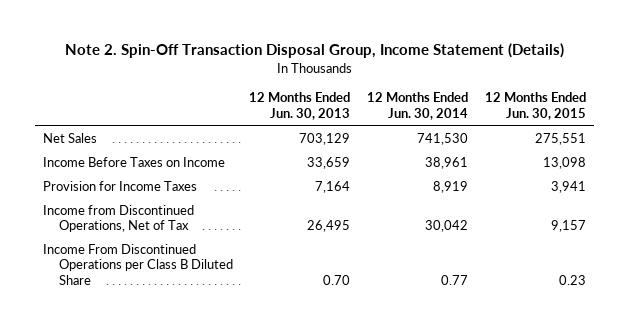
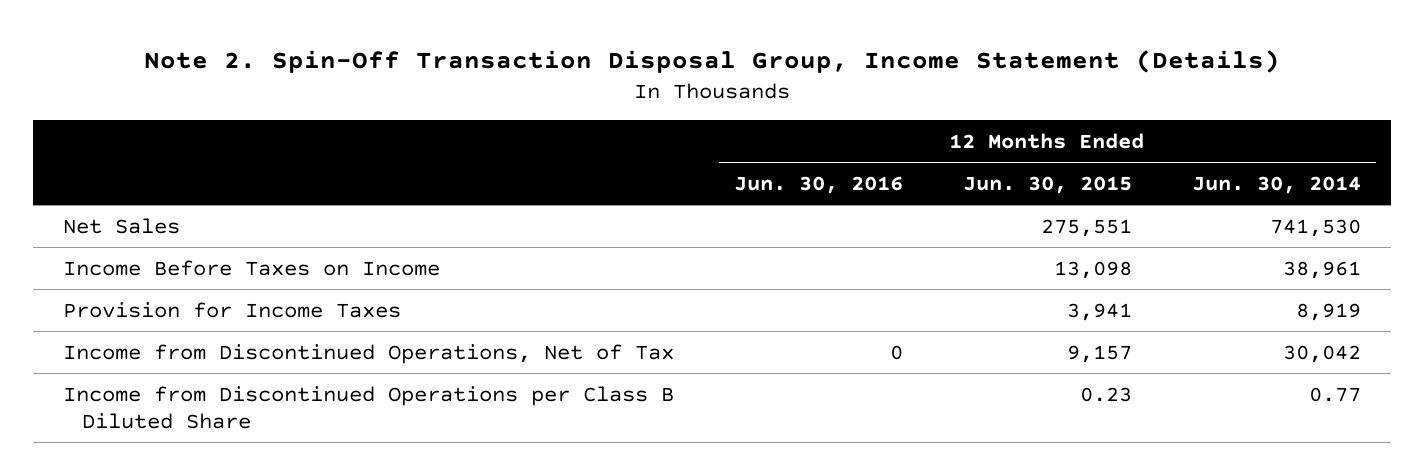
[249,92,351,120] 12 Months Ended Jun. 30, 2013 -> none
none -> [733,175,903,194] Jun. 30, 2016
[43,243,233,285] Income From Discontinued Operations per Class B Diluted Share -> [62,385,674,429] Income from Discontinued Operations per Class B Diluted Share

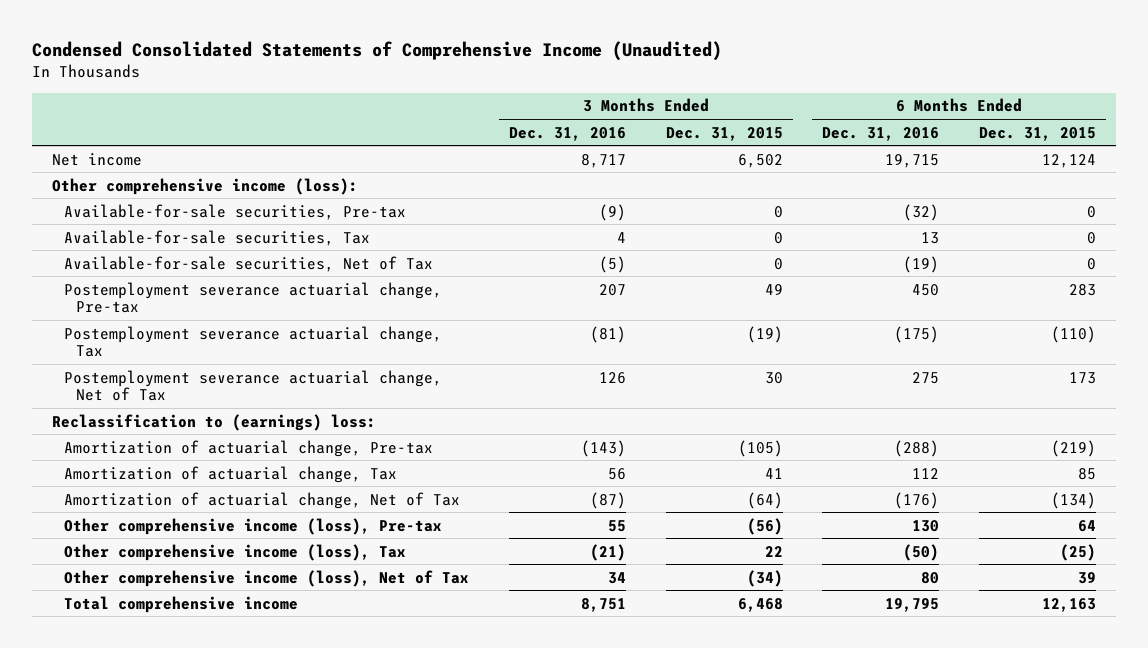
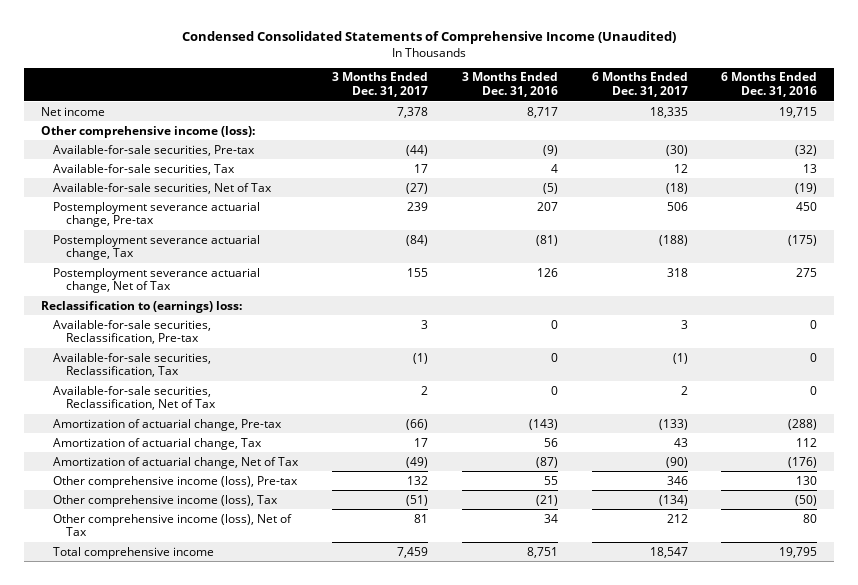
[665,126,783,141] Dec. 31, 2015 -> none
[979,126,1097,141] Dec. 31, 2015 -> none
none -> [331,72,428,98] 3 Months Ended Dec. 31, 2017
none -> [591,72,688,98] 6 Months Ended Dec. 31, 2017
none -> [53,319,212,345] Available-for-sale securities, Reclassification, Pre-tax
none -> [53,352,212,378] Available-for-sale securities, Reclassification, Tax
none -> [53,385,216,411] Available-for-sale securities, Reclassification, Net of Tax

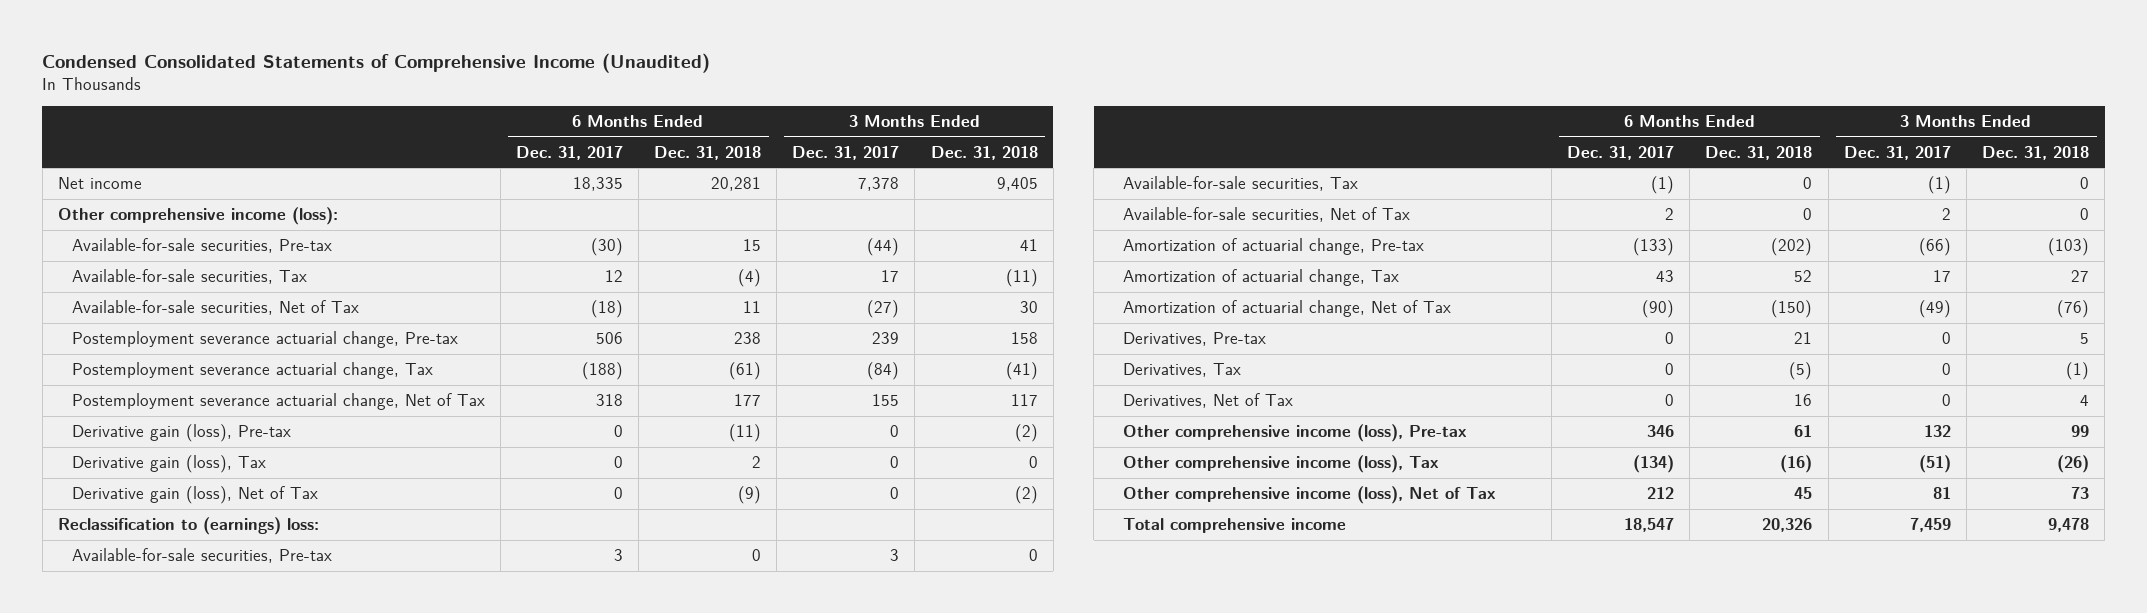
[461,72,558,98] 3 Months Ended Dec. 31, 2016 -> none
[721,72,818,98] 6 Months Ended Dec. 31, 2016 -> none
none -> [654,145,762,160] Dec. 31, 2018
none -> [930,145,1038,160] Dec. 31, 2018
none -> [71,424,291,443] Derivative gain (loss), Pre-tax
none -> [71,455,266,474] Derivative gain (loss), Tax
none -> [71,486,318,505] Derivative gain (loss), Net of Tax
[53,319,212,345] Available-for-sale securities, Reclassification, Pre-tax -> [71,548,332,564] Available-for-sale securities, Pre-tax
[53,352,212,378] Available-for-sale securities, Reclassification, Tax -> [1122,176,1358,192] Available-for-sale securities, Tax
[53,385,216,411] Available-for-sale securities, Reclassification, Net of Tax -> [1122,207,1410,223] Available-for-sale securities, Net of Tax
none -> [1122,332,1266,347] Derivatives, Pre-tax
none -> [1122,363,1241,378] Derivatives, Tax
none -> [1122,393,1293,409] Derivatives, Net of Tax

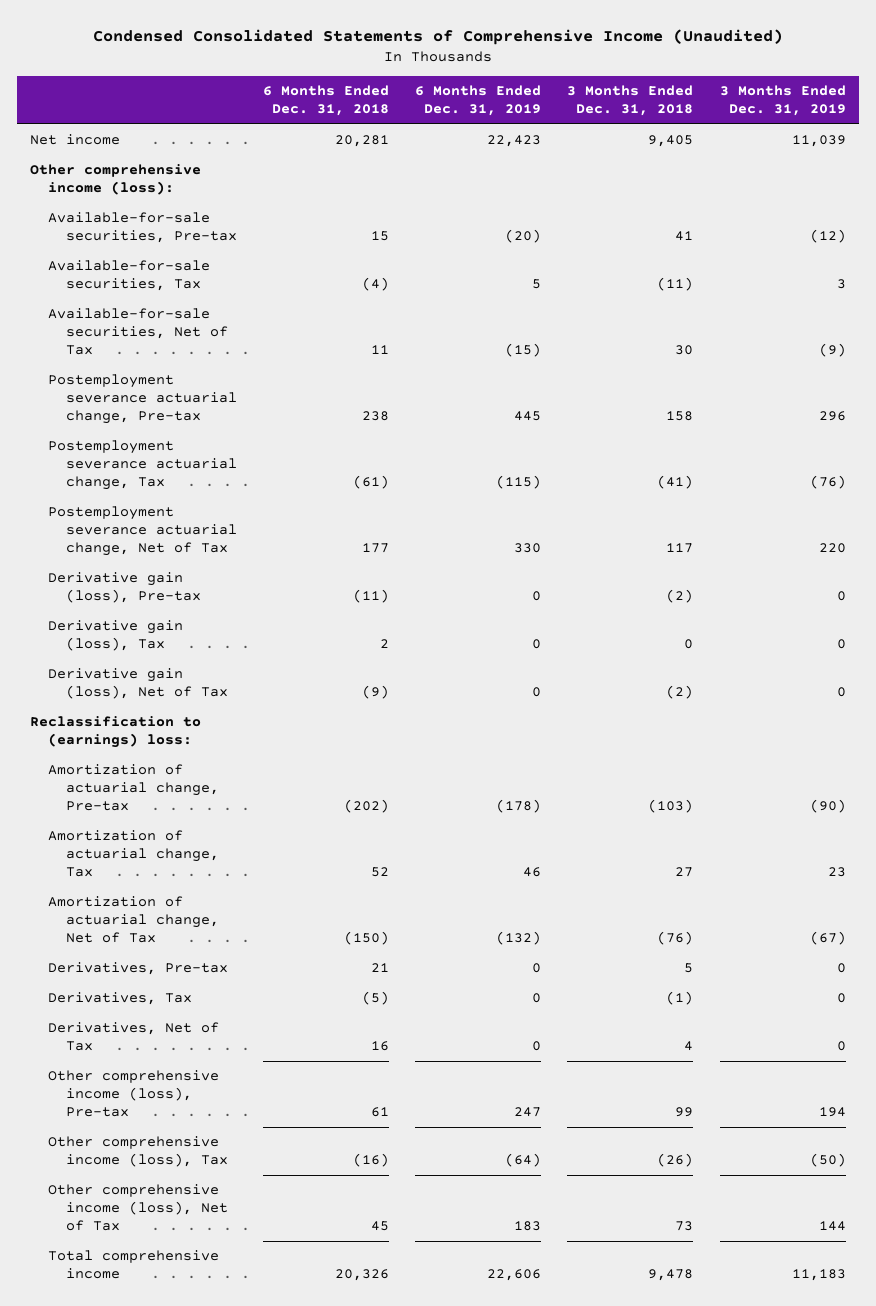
[515,145,623,160] Dec. 31, 2017 -> none
[792,145,900,160] Dec. 31, 2017 -> none
none -> [415,85,542,117] 6 Months Ended Dec. 31, 2019
none -> [719,85,846,117] 3 Months Ended Dec. 31, 2019
[71,548,332,564] Available-for-sale securities, Pre-tax -> none
[1122,176,1358,192] Available-for-sale securities, Tax -> none
[1122,207,1410,223] Available-for-sale securities, Net of Tax -> none

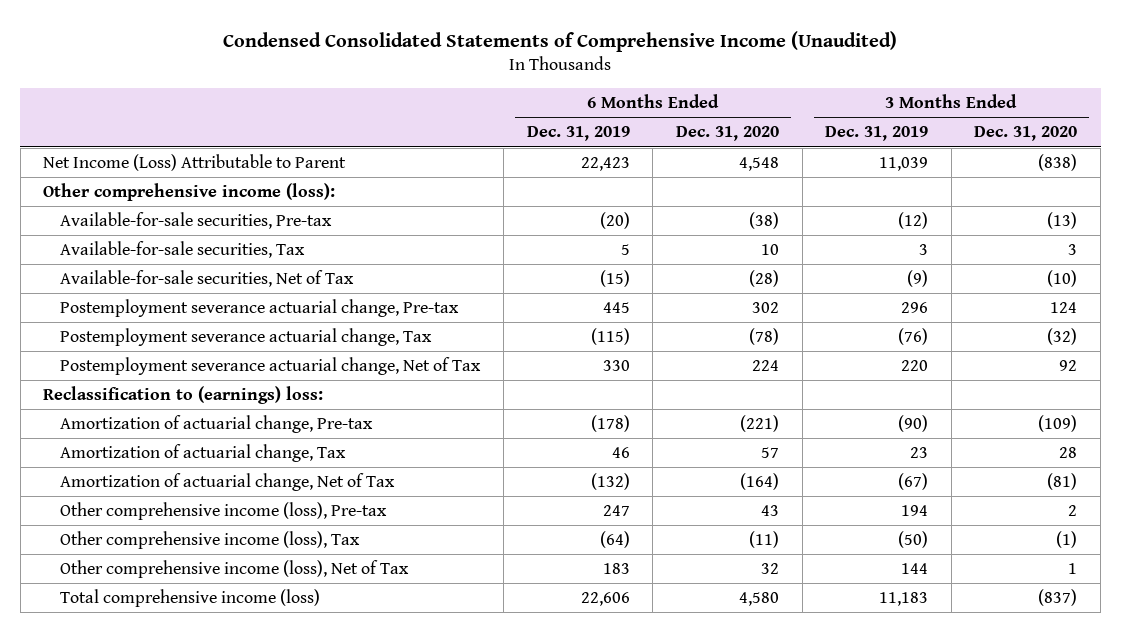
[262,85,389,117] 6 Months Ended Dec. 31, 2018 -> none
[567,85,694,117] 3 Months Ended Dec. 31, 2018 -> none
none -> [675,126,779,142] Dec. 31, 2020
none -> [974,126,1078,142] Dec. 31, 2020
[30,134,121,146] Net income -> [43,154,347,172] Net Income (Loss) Attributable to Parent
[48,572,201,604] Derivative gain (loss), Pre-tax -> none
[48,620,184,652] Derivative gain (loss), Tax -> none
[48,668,228,700] Derivative gain (loss), Net of Tax -> none
[48,962,229,976] Derivatives, Pre-tax -> none
[48,992,193,1006] Derivatives, Tax -> none
[48,1022,220,1052] Derivatives, Net of Tax -> none
[48,1250,220,1280] Total comprehensive income -> [60,589,321,608] Total comprehensive income (loss)

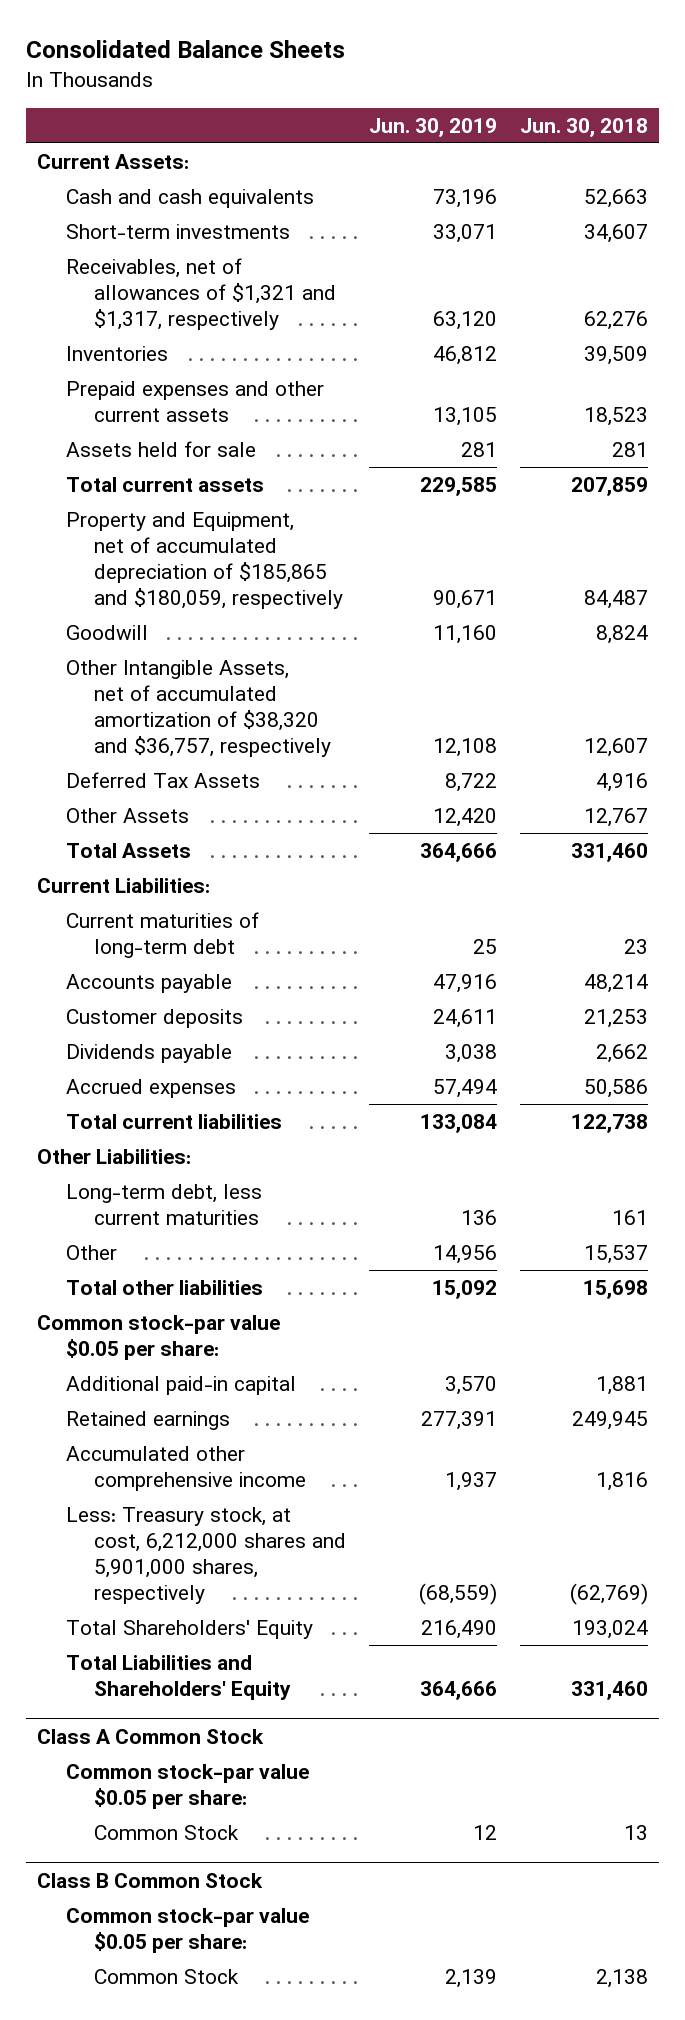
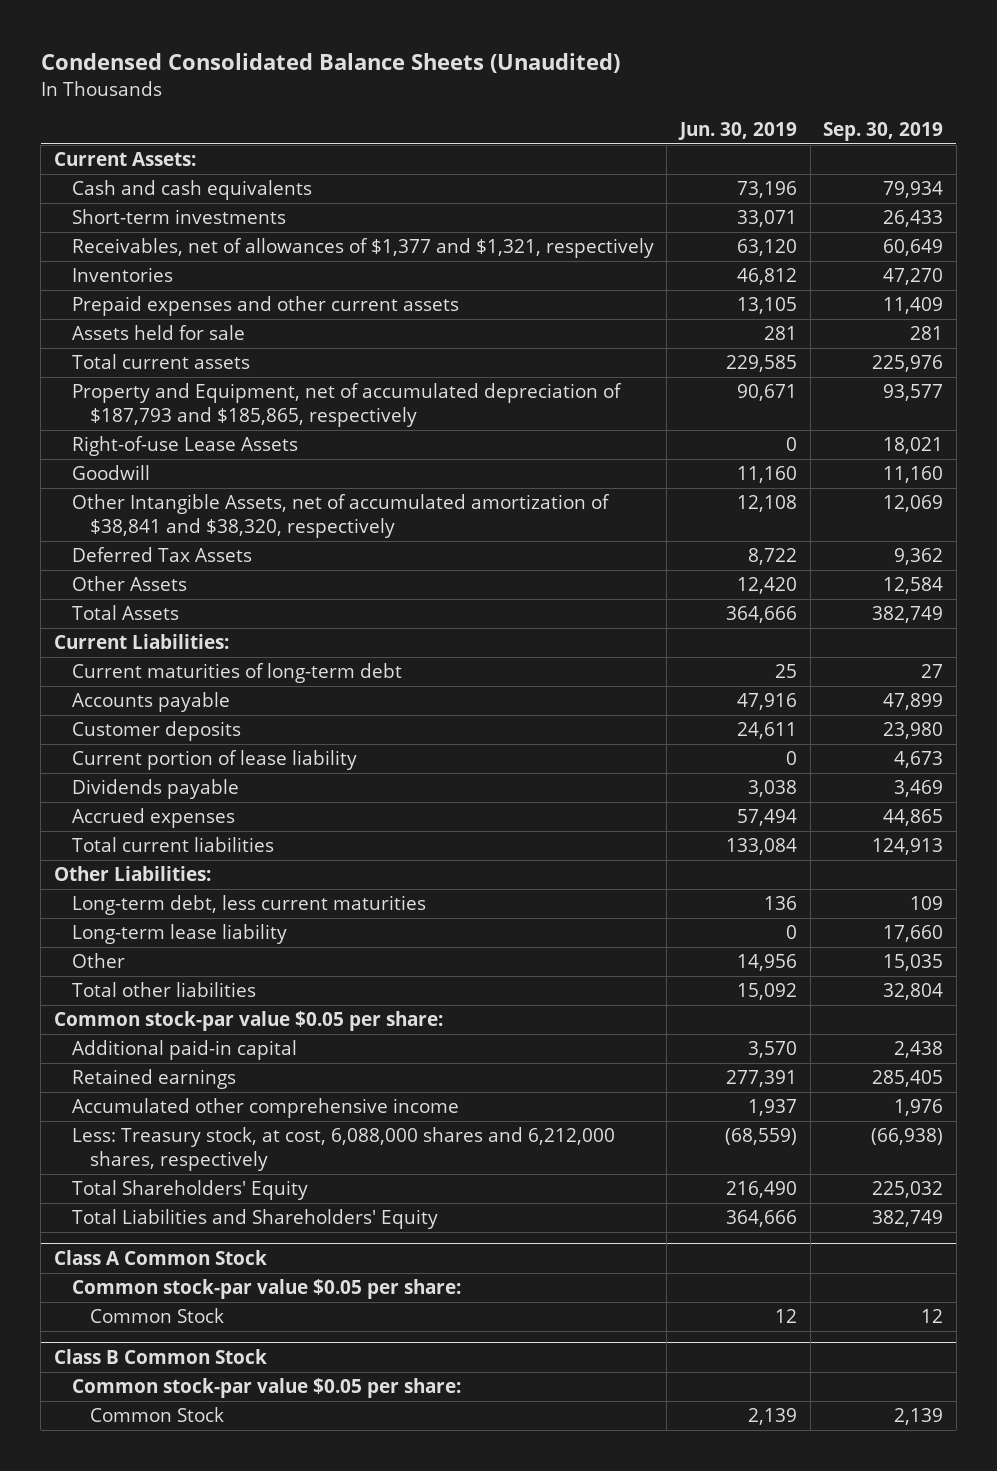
[25,40,345,59] Consolidated Balance Sheets -> [40,53,620,74] Condensed Consolidated Balance Sheets (Unaudited)
[519,117,648,137] Jun. 30, 2018 -> none
none -> [823,121,944,141] Sep. 30, 2019
[65,257,337,330] Receivables, net of allowances of $1,321 and $1,317, respectively -> [71,238,654,259] Receivables, net of allowances of $1,377 and $1,321, respectively
[65,511,344,609] Property and Equipment, net of accumulated depreciation of $185,865 and $180,059, respectively -> [71,383,622,427] Property and Equipment, net of accumulated depreciation of $187,793 and $185,865, respectively
none -> [71,436,298,457] Right-of-use Lease Assets
[65,659,332,757] Other Intangible Assets, net of accumulated amortization of $38,320 and $36,757, respectively -> [71,494,610,538] Other Intangible Assets, net of accumulated amortization of $38,841 and $38,320, respectively
none -> [71,750,357,771] Current portion of lease liability
none -> [71,924,287,945] Long-term lease liability
[65,1506,347,1604] Less: Treasury stock, at cost, 6,212,000 shares and 5,901,000 shares, respectively -> [71,1127,615,1171] Less: Treasury stock, at cost, 6,088,000 shares and 6,212,000 shares, respectively

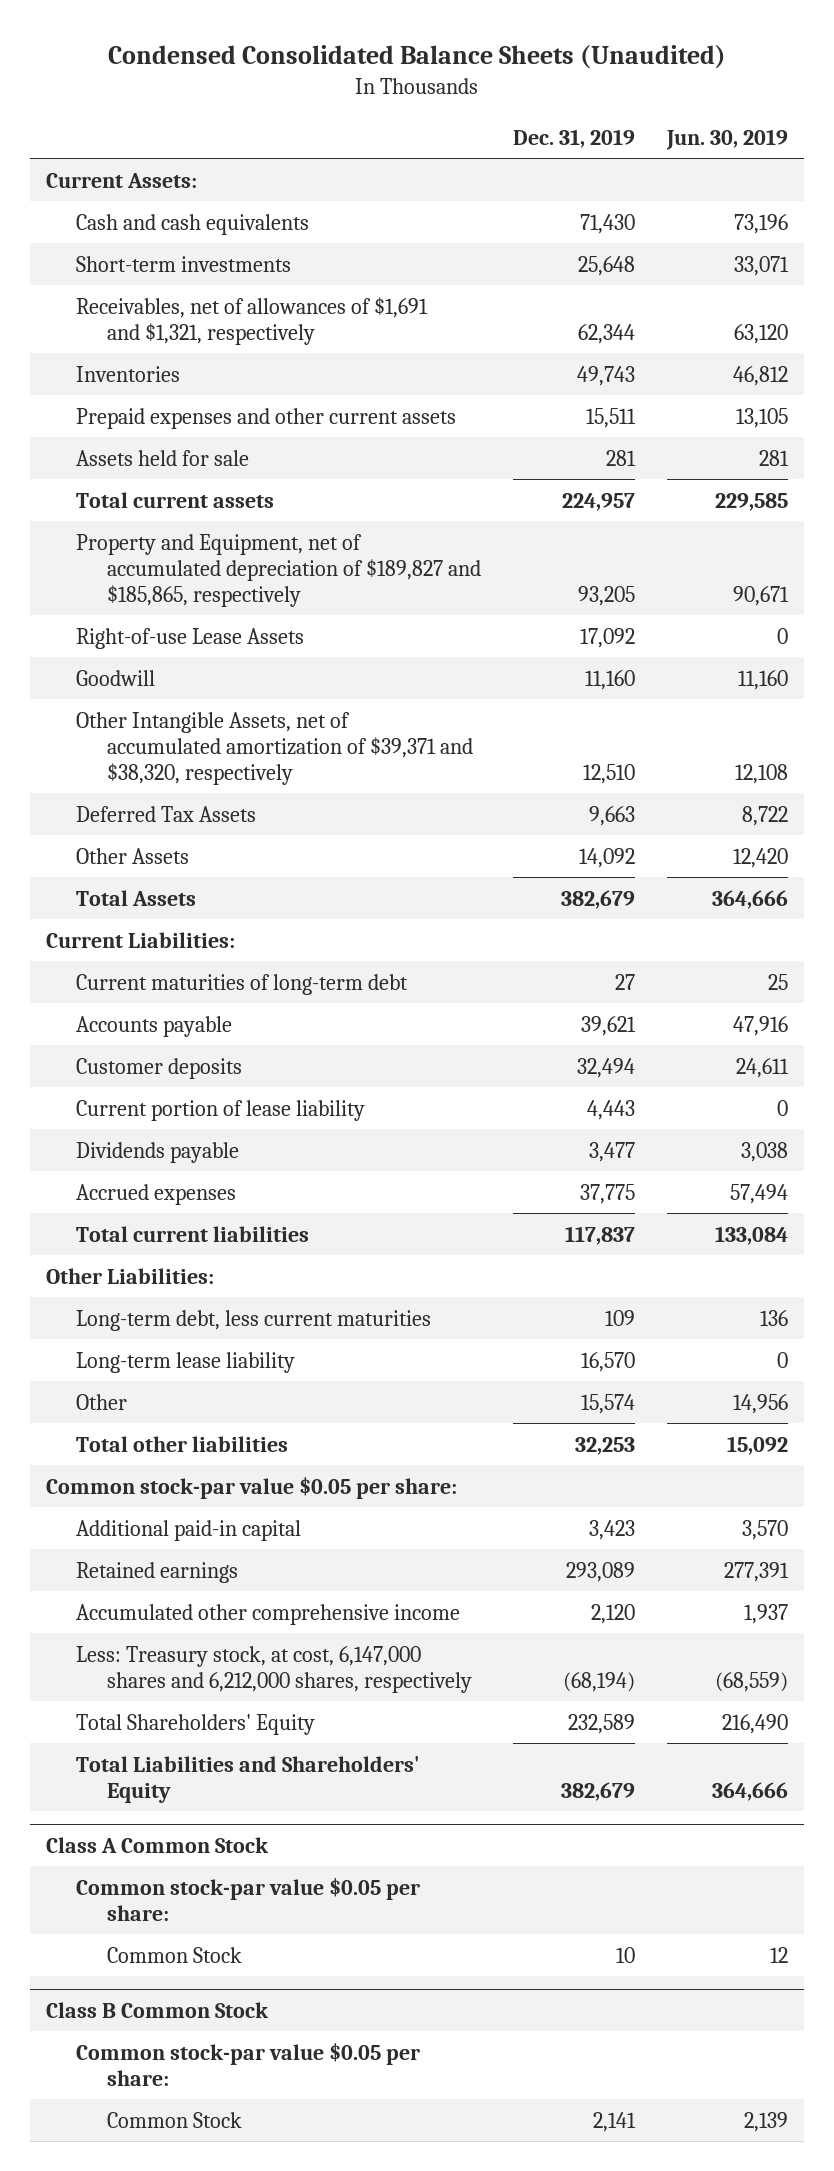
[823,121,944,141] Sep. 30, 2019 -> none
none -> [513,128,636,148] Dec. 31, 2019
[71,238,654,259] Receivables, net of allowances of $1,377 and $1,321, respectively -> [76,296,429,345] Receivables, net of allowances of $1,691 and $1,321, respectively
[71,383,622,427] Property and Equipment, net of accumulated depreciation of $187,793 and $185,865, respectively -> [76,533,481,607] Property and Equipment, net of accumulated depreciation of $189,827 and $185,865, respectively
[71,494,610,538] Other Intangible Assets, net of accumulated amortization of $38,841 and $38,320, respectively -> [76,711,473,785] Other Intangible Assets, net of accumulated amortization of $39,371 and $38,320, respectively
[71,1127,615,1171] Less: Treasury stock, at cost, 6,088,000 shares and 6,212,000 shares, respectively -> [76,1645,472,1693] Less: Treasury stock, at cost, 6,147,000 shares and 6,212,000 shares, respectively

